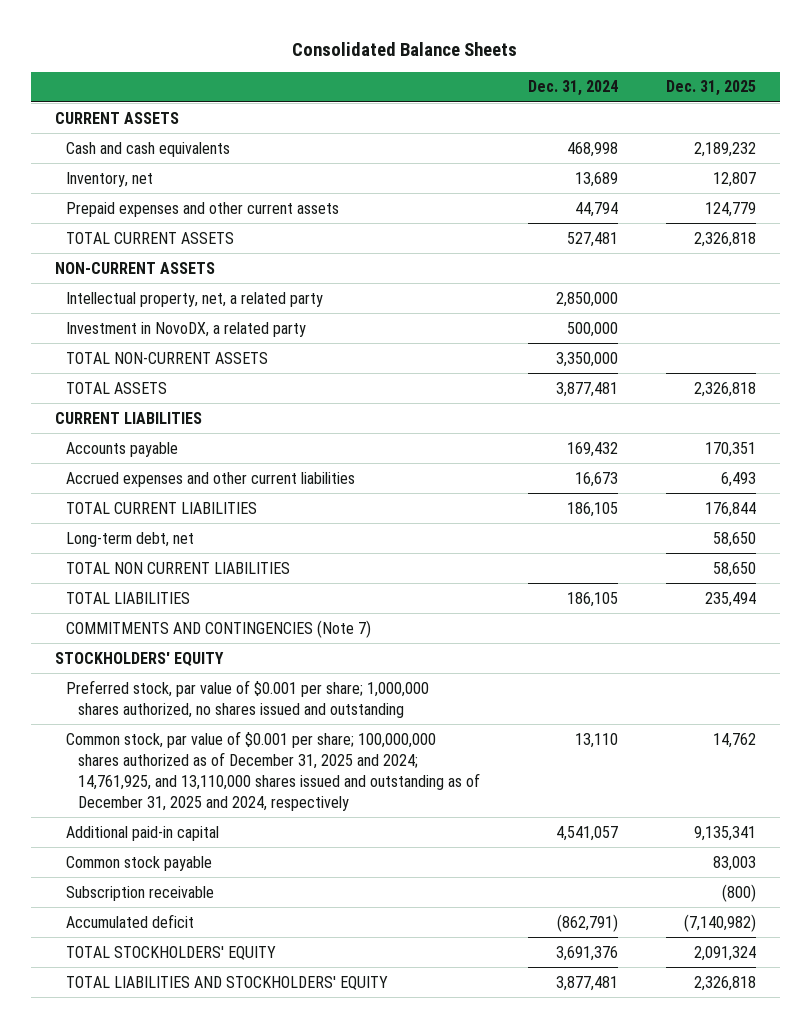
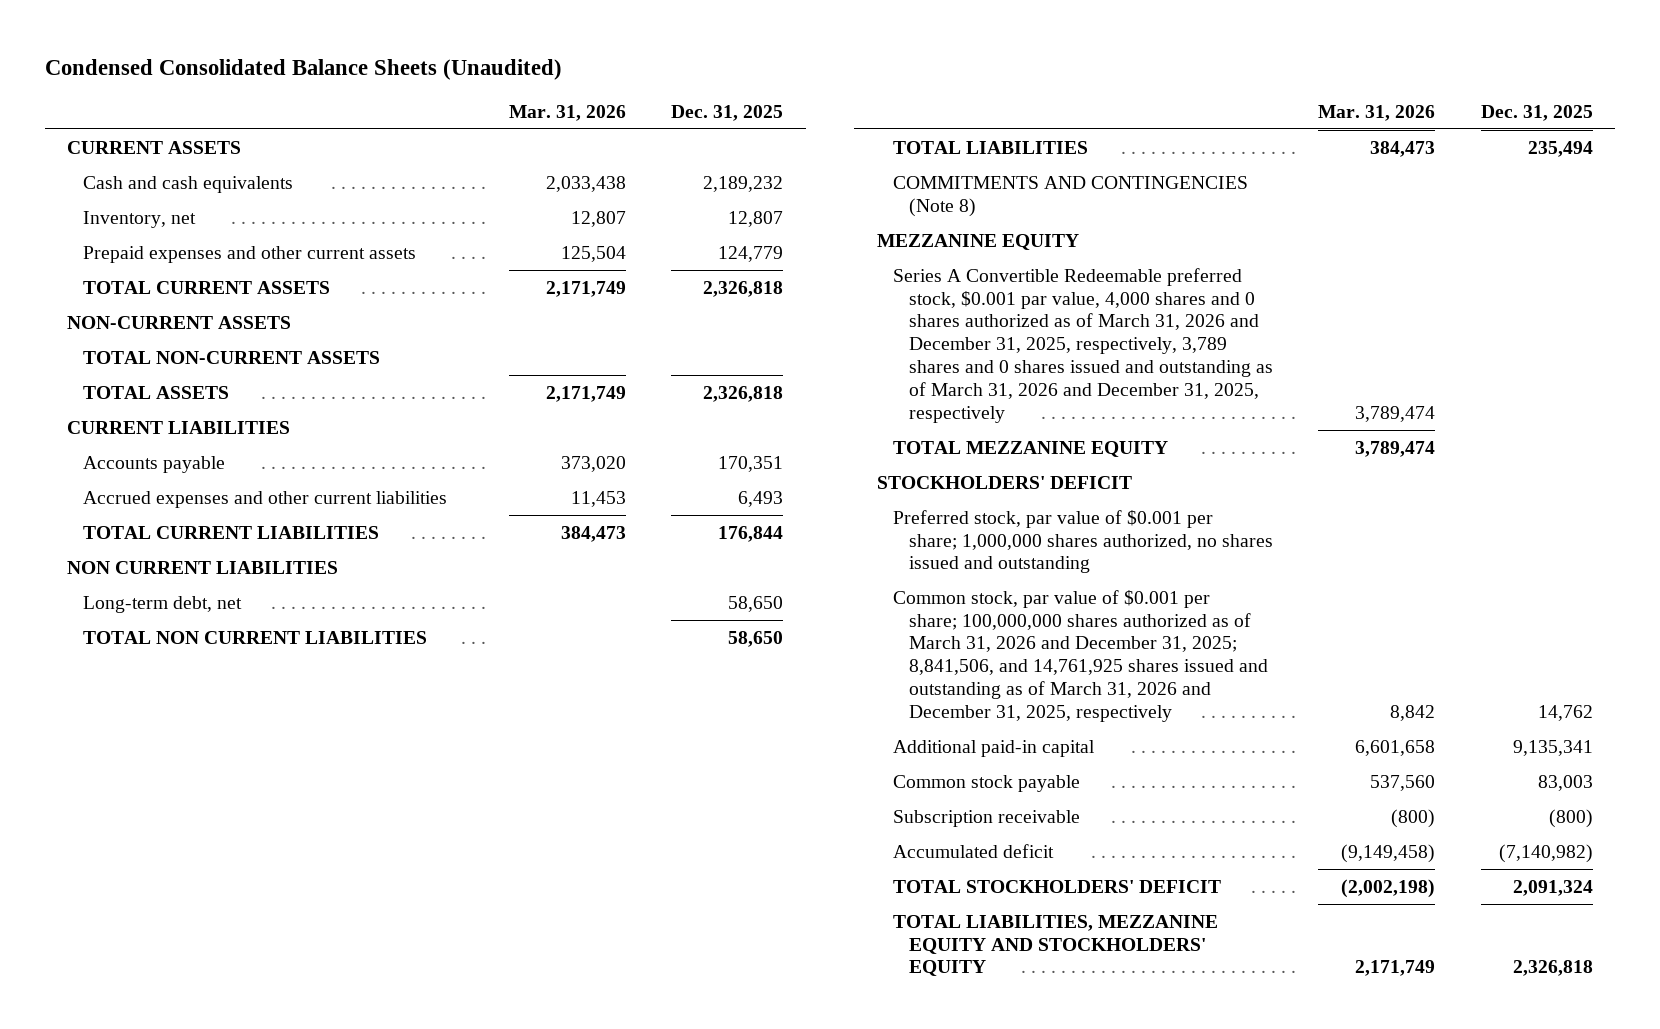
[292,41,518,56] Consolidated Balance Sheets -> [44,58,562,80] Condensed Consolidated Balance Sheets (Unaudited)
[528,80,619,97] Dec. 31, 2024 -> none
none -> [508,104,626,121] Mar. 31, 2026
[66,291,324,307] Intellectual property, net, a related party -> none
[66,321,307,337] Investment in NovoDX, a related party -> none
none -> [67,560,339,574] NON CURRENT LIABILITIES
[66,619,372,638] COMMITMENTS AND CONTINGENCIES (Note 7) -> [892,175,1248,217] COMMITMENTS AND CONTINGENCIES (Note 8)
none -> [876,233,1079,250] MEZZANINE EQUITY
none -> [892,267,1273,423] Series A Convertible Redeemable preferred stock, $0.001 par value, 4,000 shares and 0 shares authorized as of March 31, 2026 and December 31, 2025, respectively, 3,789 shares and 0 shares issued and outstanding as of March 31, 2026 and December 31, 2025, respectively
none -> [892,440,1168,457] TOTAL MEZZANINE EQUITY
[54,651,224,666] STOCKHOLDERS' EQUITY -> [876,475,1132,489] STOCKHOLDERS' DEFICIT
[66,730,480,811] Common stock, par value of $0.001 per share; 100,000,000 shares authorized as of December 31, 2025 and 2024; 14,761,925, and 13,110,000 shares issued and outstanding as of December 31, 2025 and 2024, respectively -> [892,589,1268,723] Common stock, par value of $0.001 per share; 100,000,000 shares authorized as of March 31, 2026 and December 31, 2025; 8,841,506, and 14,761,925 shares issued and outstanding as of March 31, 2026 and December 31, 2025, respectively
[66,945,277,960] TOTAL STOCKHOLDERS' EQUITY -> [892,879,1221,893] TOTAL STOCKHOLDERS' DEFICIT
[66,975,389,990] TOTAL LIABILITIES AND STOCKHOLDERS' EQUITY -> [892,914,1218,977] TOTAL LIABILITIES, MEZZANINE EQUITY AND STOCKHOLDERS' EQUITY

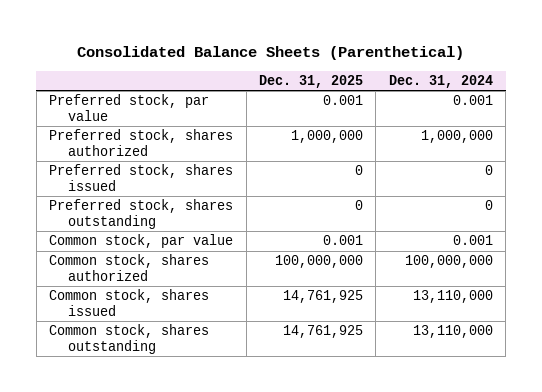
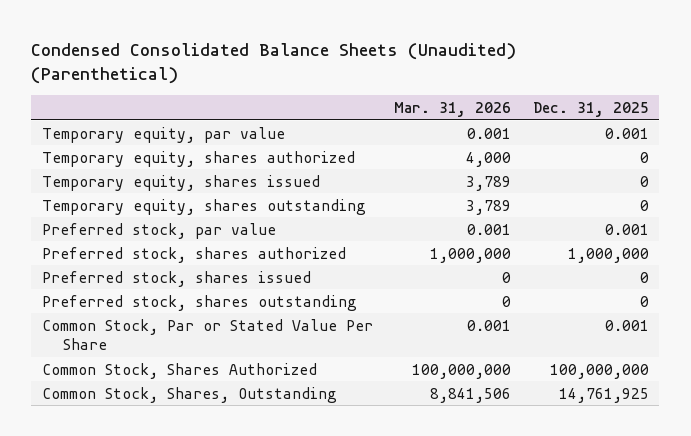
[76,46,464,61] Consolidated Balance Sheets (Parenthetical) -> [31,42,517,84] Condensed Consolidated Balance Sheets (Unaudited) (Parenthetical)
[388,74,493,88] Dec. 31, 2024 -> none
none -> [394,101,512,117] Mar. 31, 2026
none -> [41,126,285,143] Temporary equity, par value
none -> [41,150,355,167] Temporary equity, shares authorized
none -> [41,174,320,191] Temporary equity, shares issued
none -> [41,198,366,215] Temporary equity, shares outstanding
[49,289,210,317] Common stock, shares issued -> none
[49,234,234,249] Common stock, par value -> [41,318,373,351] Common Stock, Par or Stated Value Per Share
[49,254,210,282] Common stock, shares authorized -> [41,362,317,379] Common Stock, Shares Authorized
[49,324,210,355] Common stock, shares outstanding -> [41,386,337,403] Common Stock, Shares, Outstanding

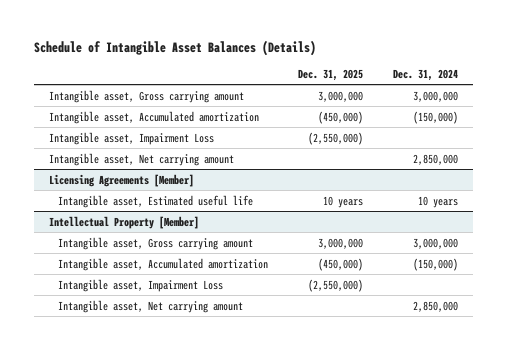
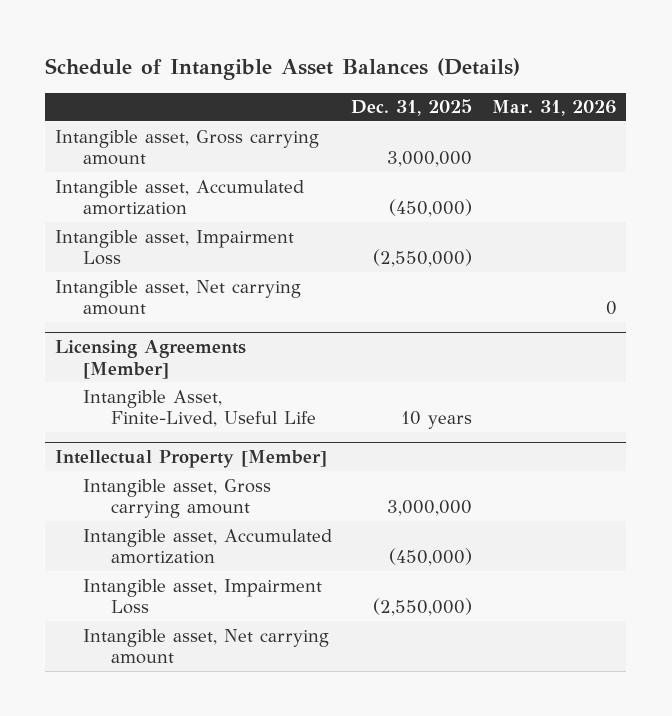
[392,68,458,81] Dec. 31, 2024 -> none
none -> [491,100,617,117] Mar. 31, 2026
[57,194,253,208] Intangible asset, Estimated useful life -> [83,389,317,427] Intangible Asset, Finite-Lived, Useful Life

